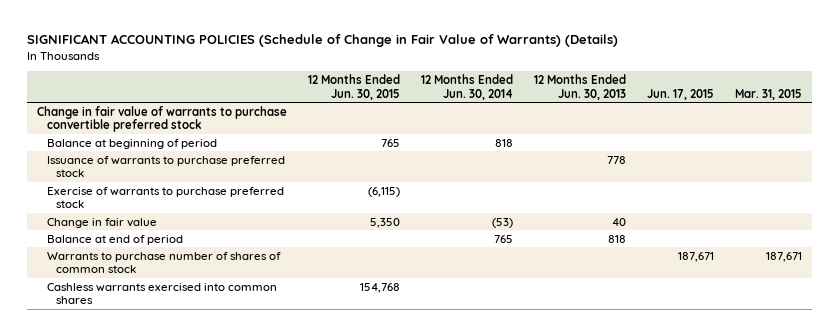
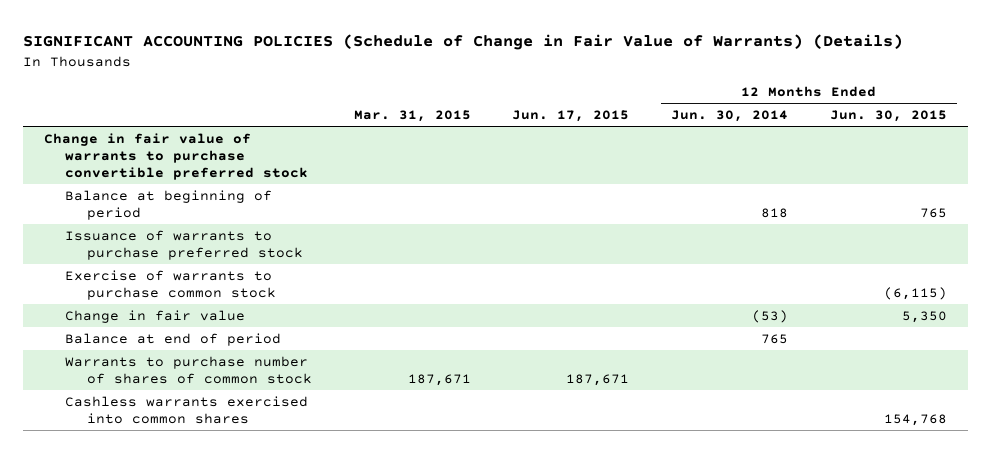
[533,73,626,100] 12 Months Ended Jun. 30, 2013 -> none
[46,186,284,209] Exercise of warrants to purchase preferred stock -> [65,269,276,300] Exercise of warrants to purchase common stock

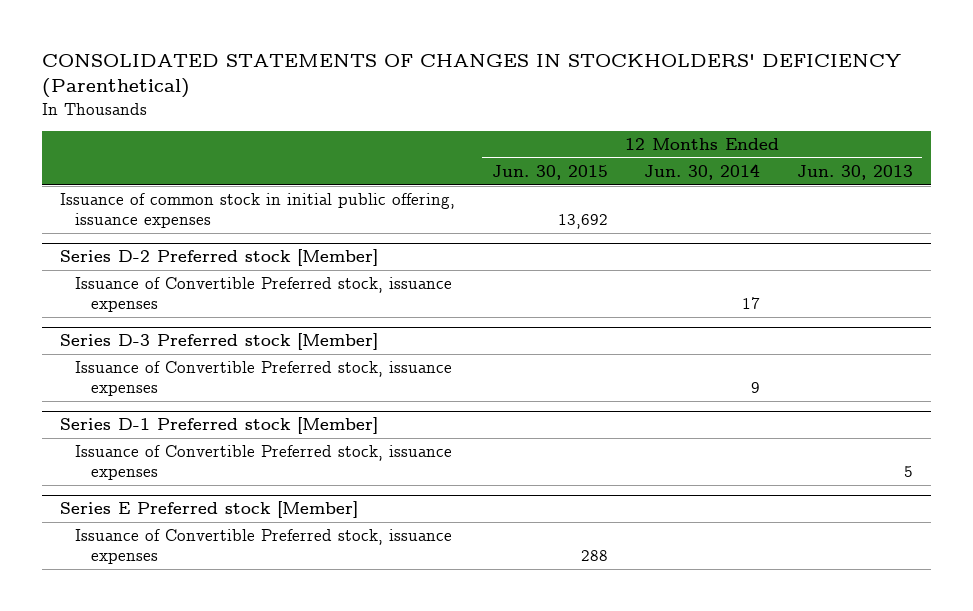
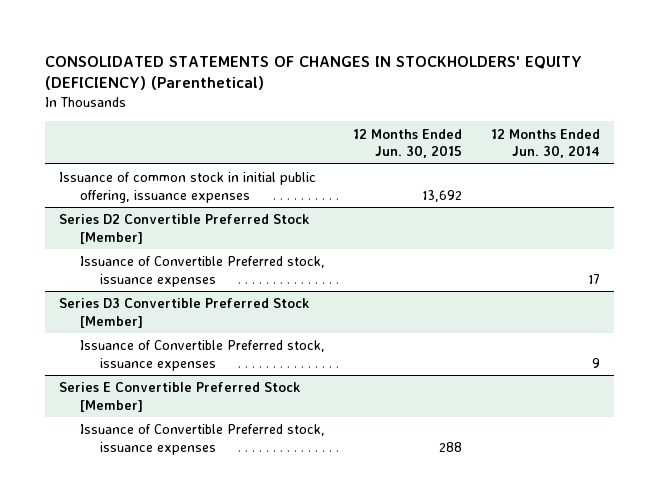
[41,53,901,99] CONSOLIDATED STATEMENTS OF CHANGES IN STOCKHOLDERS' DEFICIENCY (Parenthetical) -> [44,55,582,91] CONSOLIDATED STATEMENTS OF CHANGES IN STOCKHOLDERS' EQUITY (DEFICIENCY) (Parenthetical)
[796,164,913,180] Jun. 30, 2013 -> none
[59,249,378,267] Series D-2 Preferred stock [Member] -> [59,214,311,244] Series D2 Convertible Preferred Stock [Member]
[59,333,378,351] Series D-3 Preferred stock [Member] -> [59,298,311,328] Series D3 Convertible Preferred Stock [Member]
[59,417,378,435] Series D-1 Preferred stock [Member] -> none
[75,445,453,481] Issuance of Convertible Preferred stock, issuance expenses -> none
[59,501,358,519] Series E Preferred stock [Member] -> [59,382,302,412] Series E Convertible Preferred Stock [Member]

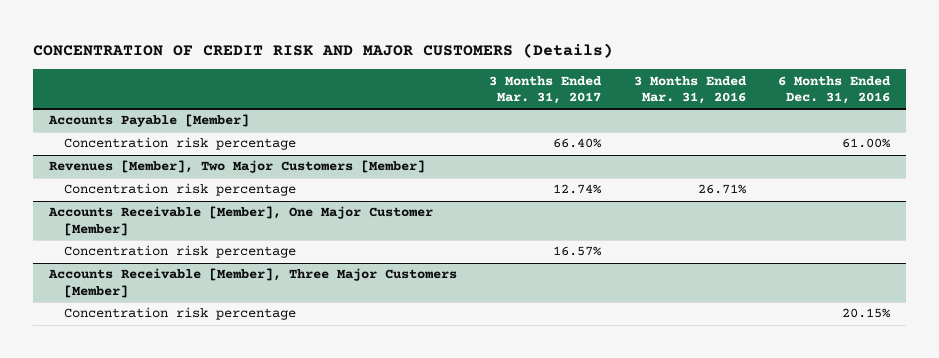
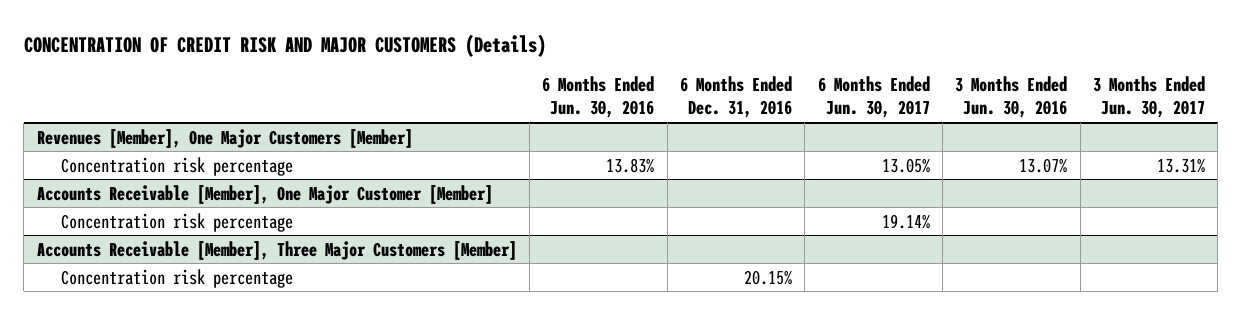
[489,75,603,104] 3 Months Ended Mar. 31, 2017 -> none
[633,75,747,104] 3 Months Ended Mar. 31, 2016 -> none
none -> [542,76,655,119] 6 Months Ended Jun. 30, 2016
none -> [817,76,930,119] 6 Months Ended Jun. 30, 2017
none -> [955,76,1068,119] 3 Months Ended Jun. 30, 2016
none -> [1093,76,1206,119] 3 Months Ended Jun. 30, 2017
[47,114,249,128] Accounts Payable [Member] -> none
[63,137,296,151] Concentration risk percentage -> none
[48,160,425,174] Revenues [Member], Two Major Customers [Member] -> [36,128,413,148] Revenues [Member], One Major Customers [Member]

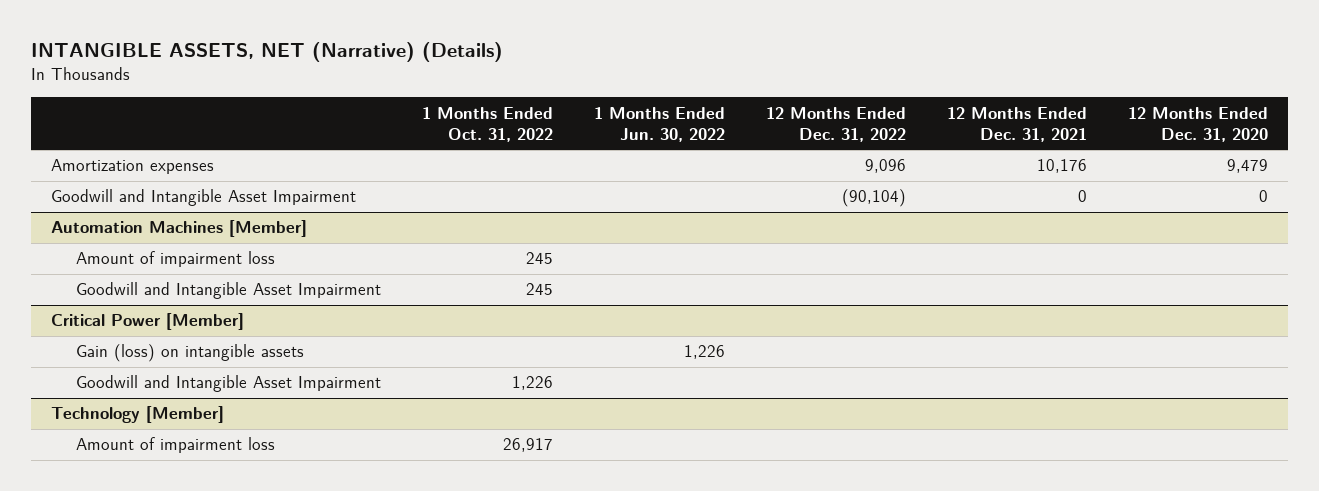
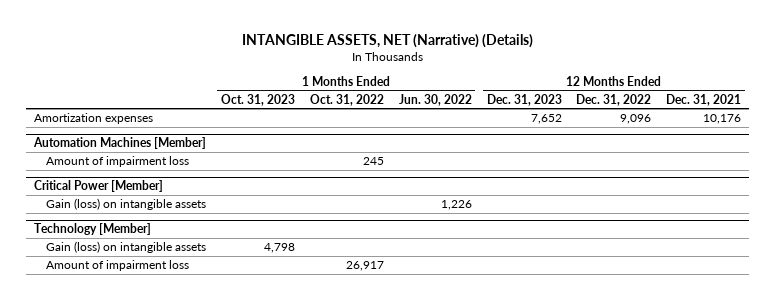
[1128,106,1269,142] 12 Months Ended Dec. 31, 2020 -> none
none -> [220,93,295,106] Oct. 31, 2023
none -> [486,93,562,106] Dec. 31, 2023
[51,189,357,207] Goodwill and Intangible Asset Impairment -> none
[76,282,382,300] Goodwill and Intangible Asset Impairment -> none
[76,375,382,393] Goodwill and Intangible Asset Impairment -> none
none -> [45,241,206,254] Gain (loss) on intangible assets

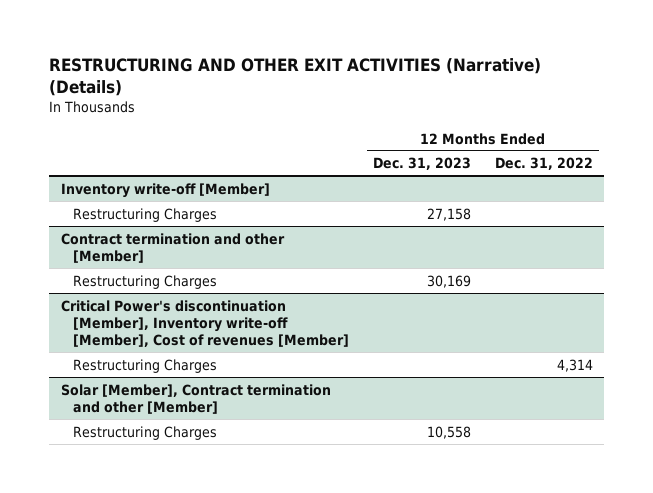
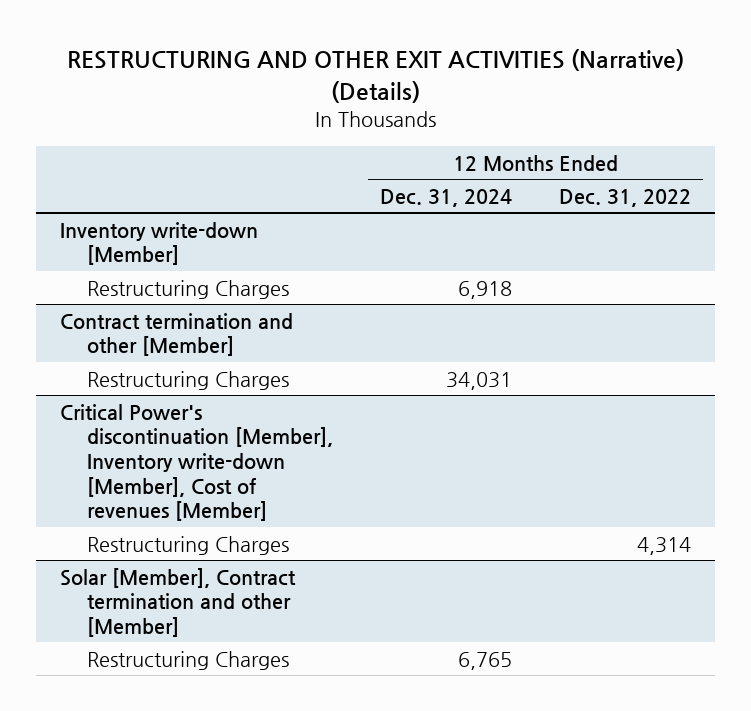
[373,157,472,171] Dec. 31, 2023 -> none
none -> [380,188,513,207] Dec. 31, 2024
[60,182,270,198] Inventory write-off [Member] -> [59,221,258,266] Inventory write-down [Member]
[60,299,350,348] Critical Power's discontinuation [Member], Inventory write-off [Member], Cost of revenues [Member] -> [59,403,334,522] Critical Power's discontinuation [Member], Inventory write-down [Member], Cost of revenues [Member]

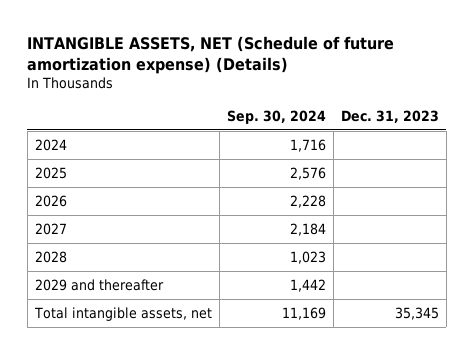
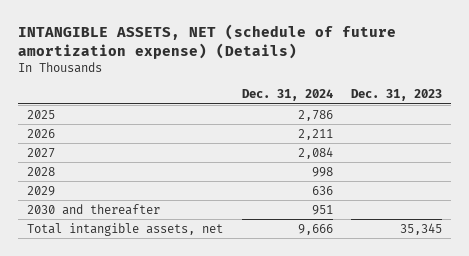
[27,35,395,74] INTANGIBLE ASSETS, NET (Schedule of future amortization expense) (Details) -> [17,23,396,59] INTANGIBLE ASSETS, NET (schedule of future amortization expense) (Details)
[226,109,326,124] Sep. 30, 2024 -> none
none -> [241,89,333,102] Dec. 31, 2024
[34,138,67,151] 2024 -> none
none -> [27,185,56,196] 2029
[34,278,164,291] 2029 and thereafter -> [27,203,161,215] 2030 and thereafter

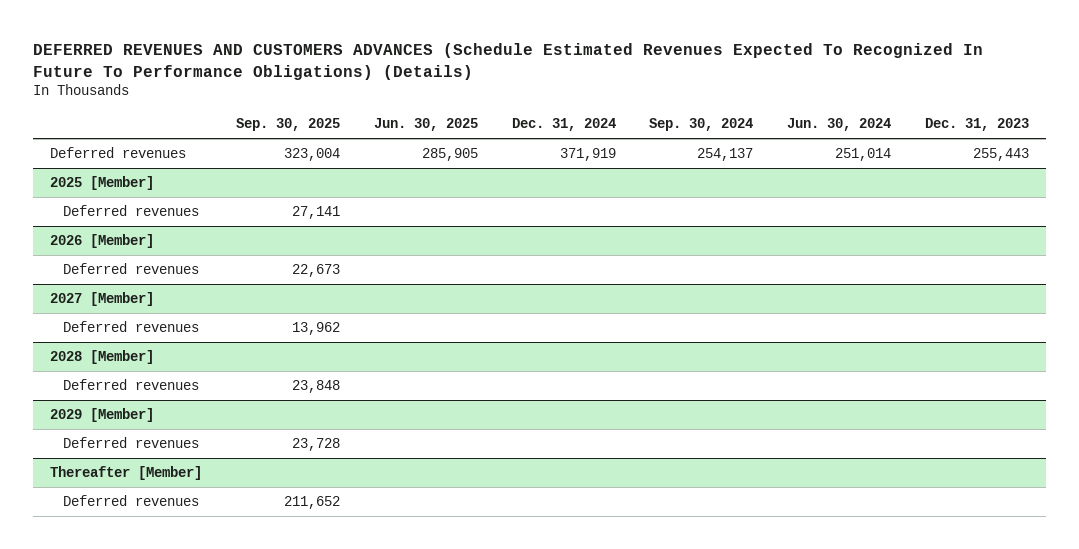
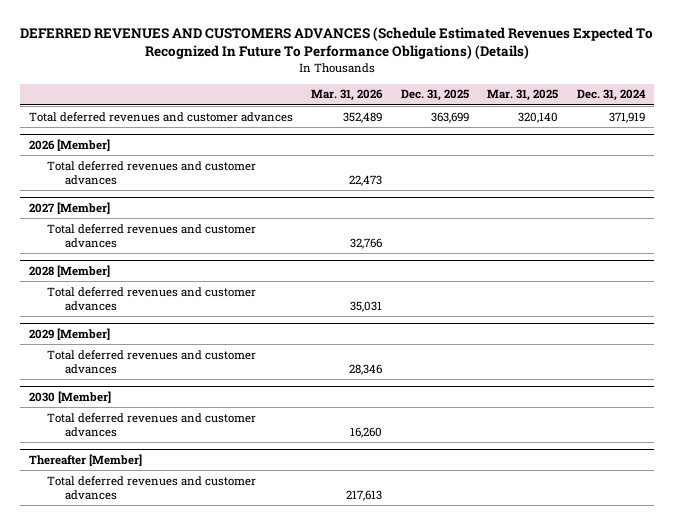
[235,118,340,132] Sep. 30, 2025 -> none
[373,118,478,132] Jun. 30, 2025 -> none
[649,118,754,132] Sep. 30, 2024 -> none
[787,118,892,132] Jun. 30, 2024 -> none
[925,118,1030,132] Dec. 31, 2023 -> none
none -> [311,89,384,102] Mar. 31, 2026
none -> [400,89,469,102] Dec. 31, 2025
none -> [487,89,559,102] Mar. 31, 2025
[49,176,154,191] 2025 [Member] -> none
[63,205,200,217] Deferred revenues -> none
[49,147,186,159] Deferred revenues -> [28,111,293,122] Total deferred revenues and customer advances
[63,263,200,275] Deferred revenues -> [47,160,257,186] Total deferred revenues and customer advances
[63,321,200,333] Deferred revenues -> [47,223,257,249] Total deferred revenues and customer advances
[63,379,200,391] Deferred revenues -> [47,286,257,312] Total deferred revenues and customer advances
[63,437,200,449] Deferred revenues -> [47,349,257,375] Total deferred revenues and customer advances
none -> [28,390,111,403] 2030 [Member]
none -> [47,412,257,438] Total deferred revenues and customer advances
[63,495,200,507] Deferred revenues -> [47,475,257,501] Total deferred revenues and customer advances

